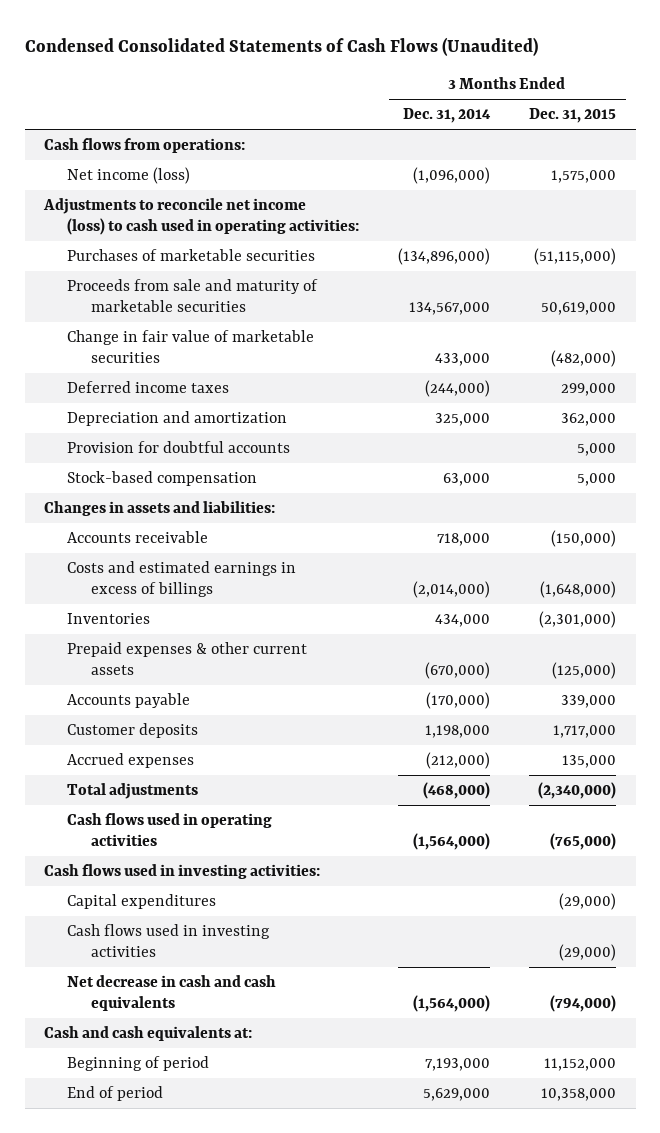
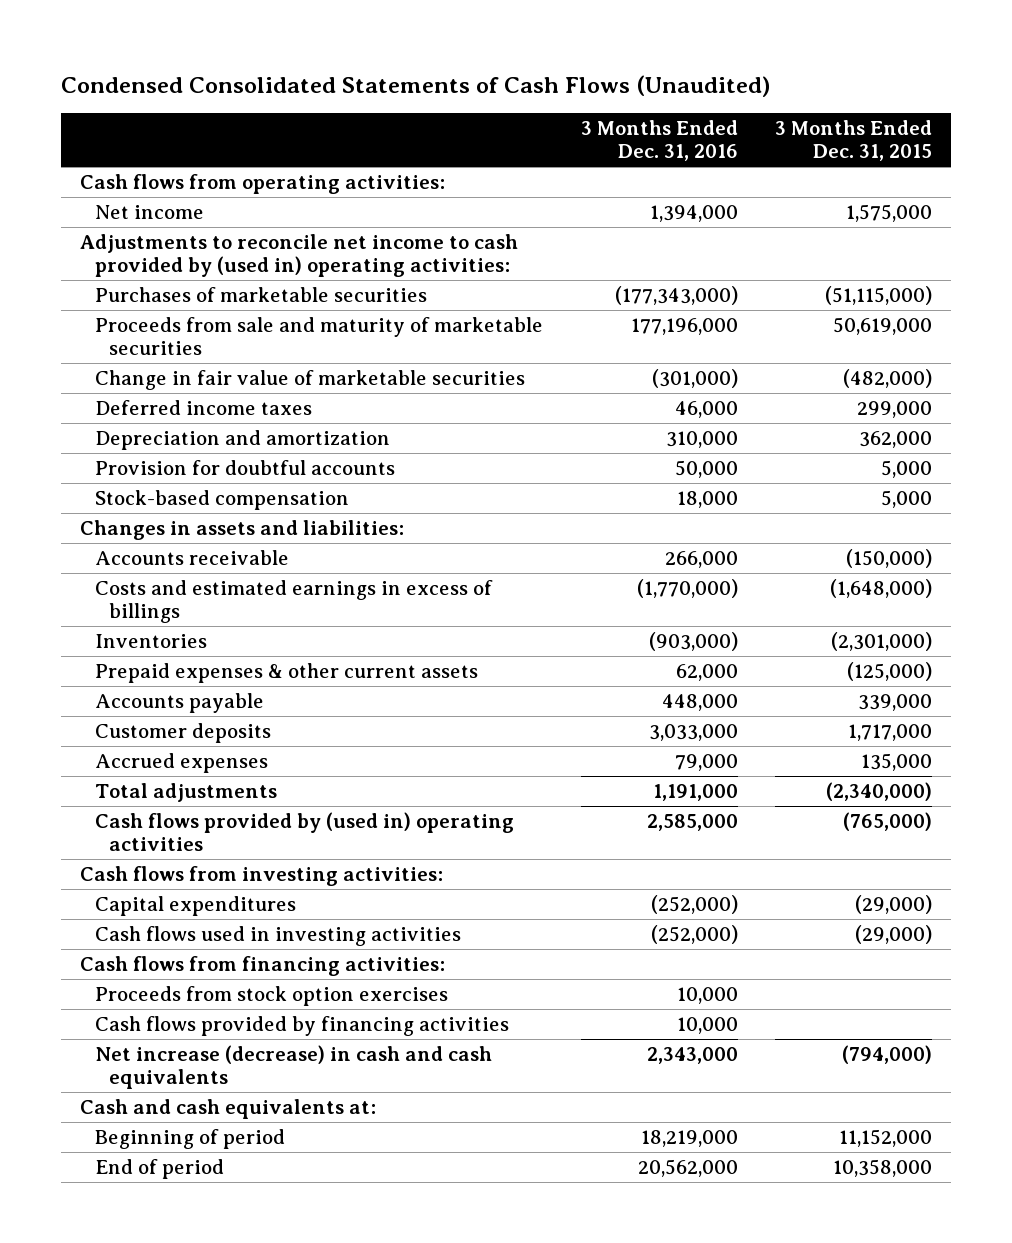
[403,108,492,124] Dec. 31, 2014 -> none
none -> [580,119,738,162] 3 Months Ended Dec. 31, 2016
[44,138,246,154] Cash flows from operations: -> [80,174,446,195] Cash flows from operating activities:
[67,167,191,185] Net income (loss) -> [94,205,204,220] Net income
[43,198,360,236] Adjustments to reconcile net income (loss) to cash used in operating activities: -> [80,234,519,278] Adjustments to reconcile net income to cash provided by (used in) operating activities:
[67,813,273,847] Cash flows used in operating activities -> [94,812,514,852] Cash flows provided by (used in) operating activities
[44,864,321,880] Cash flows used in investing activities: -> [80,866,444,887] Cash flows from investing activities:
none -> [80,956,446,977] Cash flows from financing activities:
none -> [94,986,448,1007] Proceeds from stock option exercises
none -> [94,1016,509,1037] Cash flows provided by financing activities
[67,975,277,1012] Net decrease in cash and cash equivalents -> [94,1045,492,1090] Net increase (decrease) in cash and cash equivalents

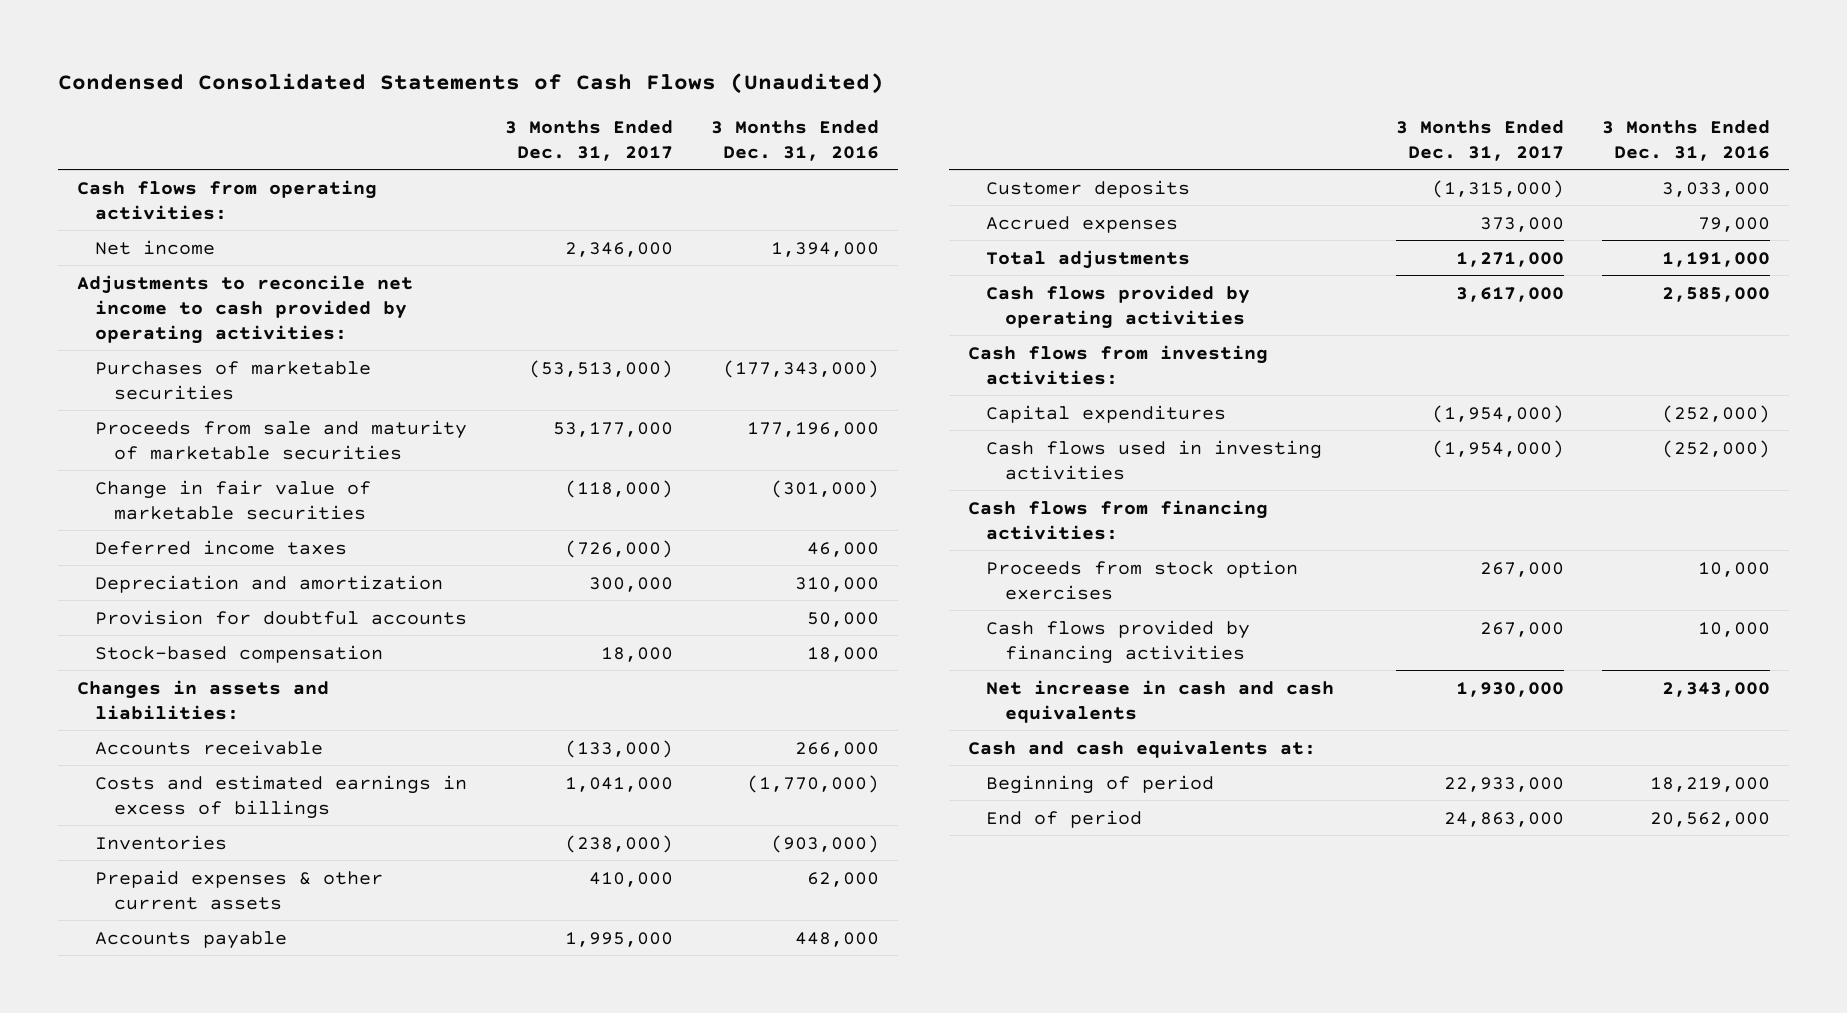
[775,119,933,162] 3 Months Ended Dec. 31, 2015 -> none
none -> [505,119,674,161] 3 Months Ended Dec. 31, 2017
[80,234,519,278] Adjustments to reconcile net income to cash provided by (used in) operating activities: -> [76,274,413,344] Adjustments to reconcile net income to cash provided by operating activities:
[94,812,514,852] Cash flows provided by (used in) operating activities -> [986,284,1251,329] Cash flows provided by operating activities
[94,1045,492,1090] Net increase (decrease) in cash and cash equivalents -> [986,679,1335,723] Net increase in cash and cash equivalents

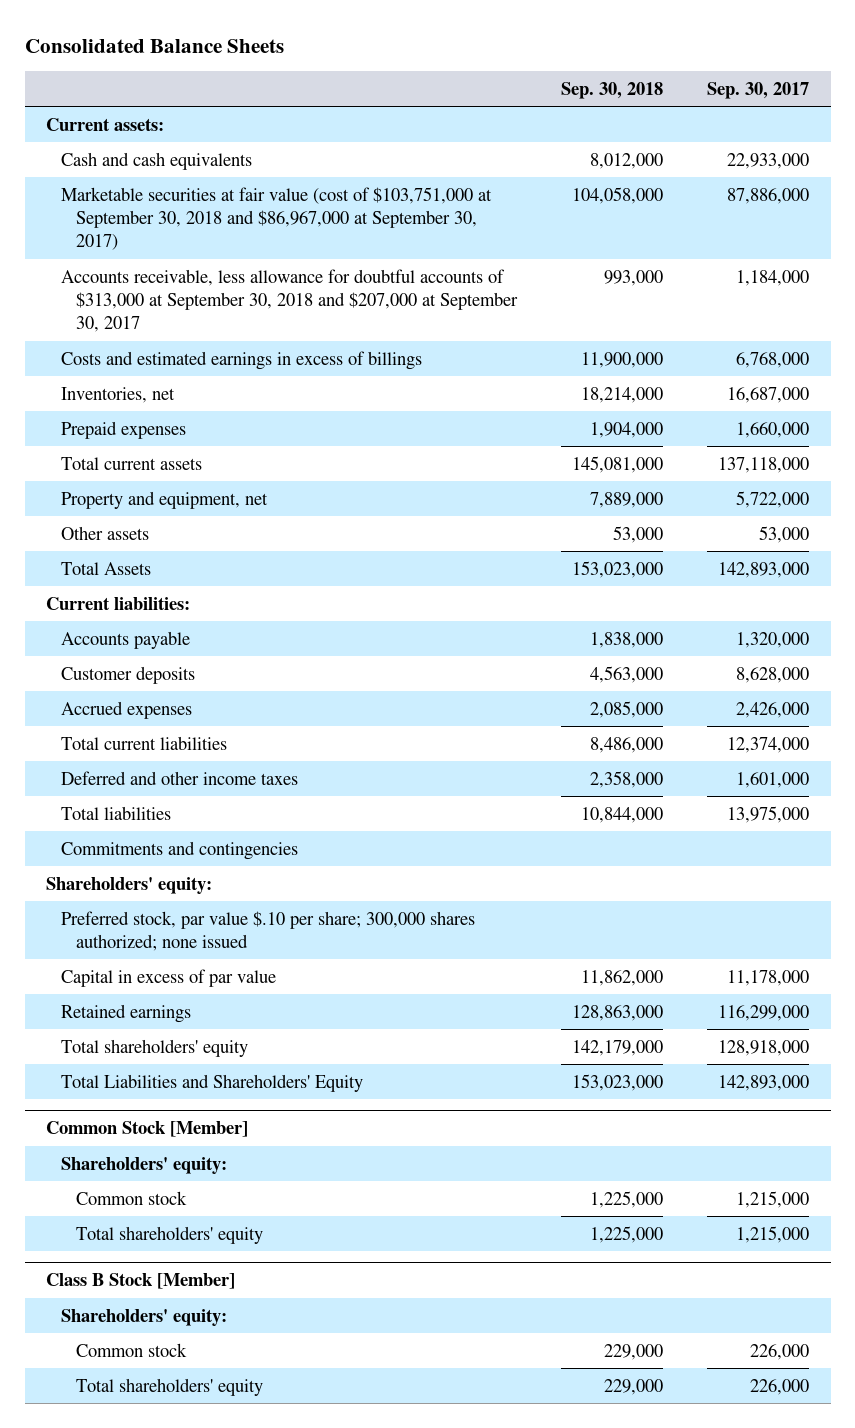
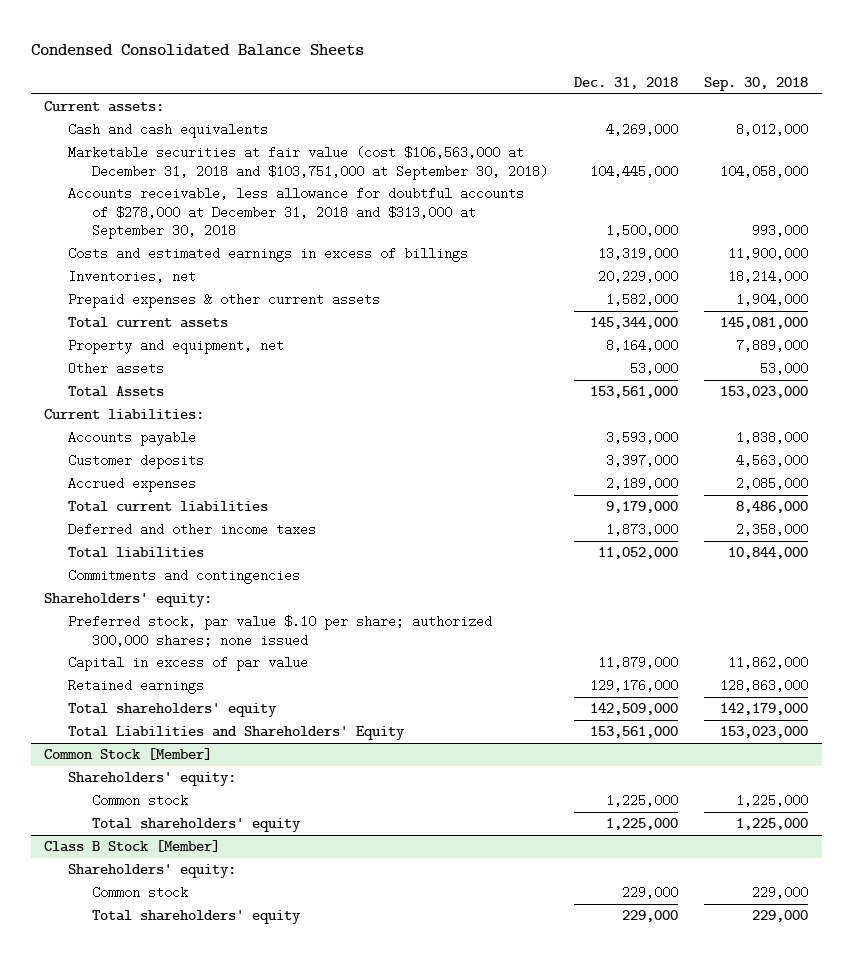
[24,39,284,54] Consolidated Balance Sheets -> [30,43,364,56] Condensed Consolidated Balance Sheets
[706,82,809,100] Sep. 30, 2017 -> none
none -> [574,76,679,89] Dec. 31, 2018
[61,186,493,251] Marketable securities at fair value (cost of $103,751,000 at September 30, 2018 and $86,967,000 at September 30, 2017) -> [67,146,549,180] Marketable securities at fair value (cost $106,563,000 at December 31, 2018 and $103,751,000 at September 30, 2018)
[61,268,518,333] Accounts receivable, less allowance for doubtful accounts of $313,000 at September 30, 2018 and $207,000 at September 30, 2017 -> [67,187,524,239] Accounts receivable, less allowance for doubtful accounts of $278,000 at December 31, 2018 and $313,000 at September 30, 2018
[61,420,187,439] Prepaid expenses -> [67,293,380,309] Prepaid expenses & other current assets
[61,910,476,951] Preferred stock, par value $.10 per share; 300,000 shares authorized; none issued -> [67,615,492,647] Preferred stock, par value $.10 per share; authorized 300,000 shares; none issued

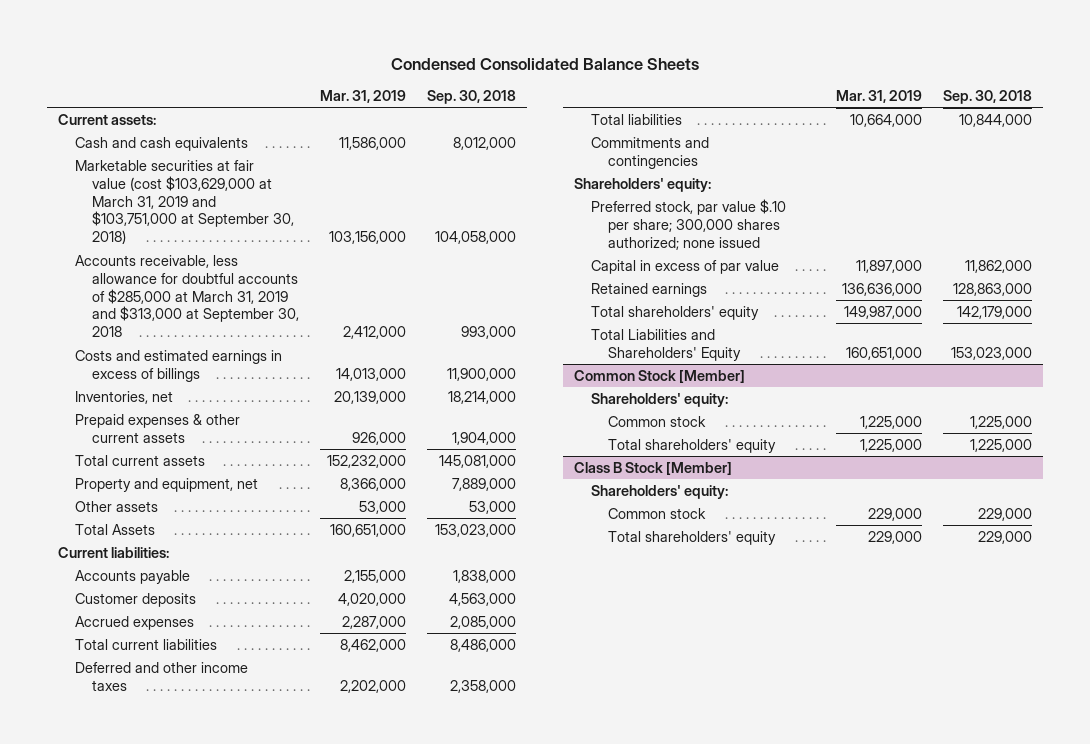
[574,76,679,89] Dec. 31, 2018 -> none
none -> [320,90,407,104] Mar. 31, 2019
[67,146,549,180] Marketable securities at fair value (cost $106,563,000 at December 31, 2018 and $103,751,000 at September 30, 2018) -> [75,159,295,245] Marketable securities at fair value (cost $103,629,000 at March 31, 2019 and $103,751,000 at September 30, 2018)
[67,187,524,239] Accounts receivable, less allowance for doubtful accounts of $278,000 at December 31, 2018 and $313,000 at September 30, 2018 -> [75,254,300,338] Accounts receivable, less allowance for doubtful accounts of $285,000 at March 31, 2019 and $313,000 at September 30, 2018
[67,615,492,647] Preferred stock, par value $.10 per share; authorized 300,000 shares; none issued -> [590,198,786,250] Preferred stock, par value $.10 per share; 300,000 shares authorized; none issued

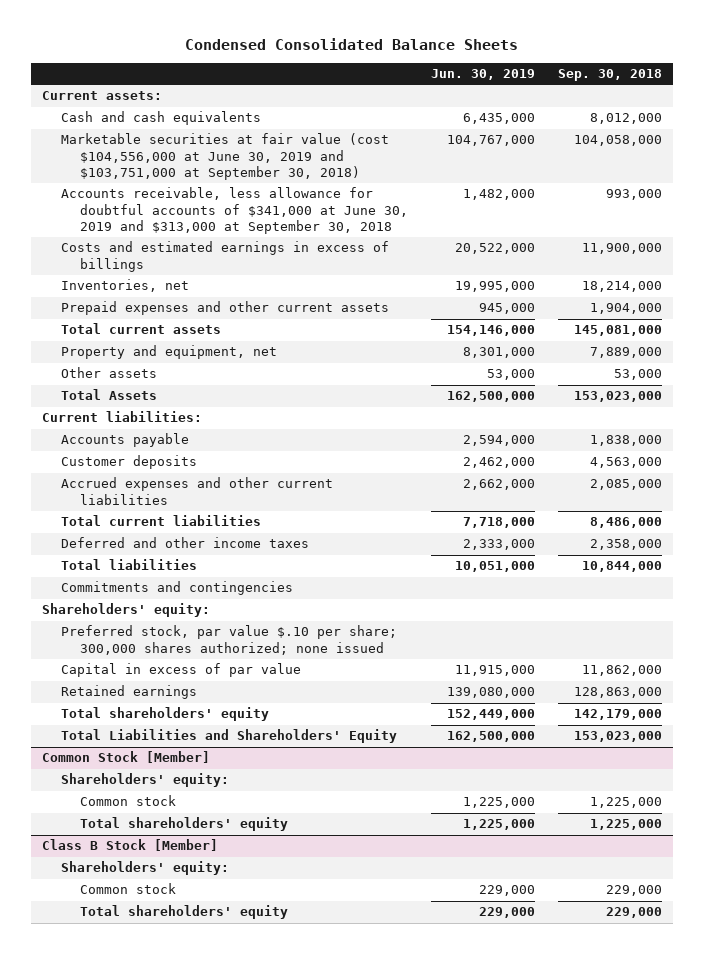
[320,90,407,104] Mar. 31, 2019 -> none
none -> [430,69,535,81] Jun. 30, 2019
[75,159,295,245] Marketable securities at fair value (cost $103,629,000 at March 31, 2019 and $103,751,000 at September 30, 2018) -> [60,133,389,180] Marketable securities at fair value (cost $104,556,000 at June 30, 2019 and $103,751,000 at September 30, 2018)
[75,254,300,338] Accounts receivable, less allowance for doubtful accounts of $285,000 at March 31, 2019 and $313,000 at September 30, 2018 -> [60,187,409,234] Accounts receivable, less allowance for doubtful accounts of $341,000 at June 30, 2019 and $313,000 at September 30, 2018
[75,413,241,443] Prepaid expenses & other current assets -> [60,301,389,316] Prepaid expenses and other current assets
[75,615,195,630] Accrued expenses -> [60,477,333,505] Accrued expenses and other current liabilities

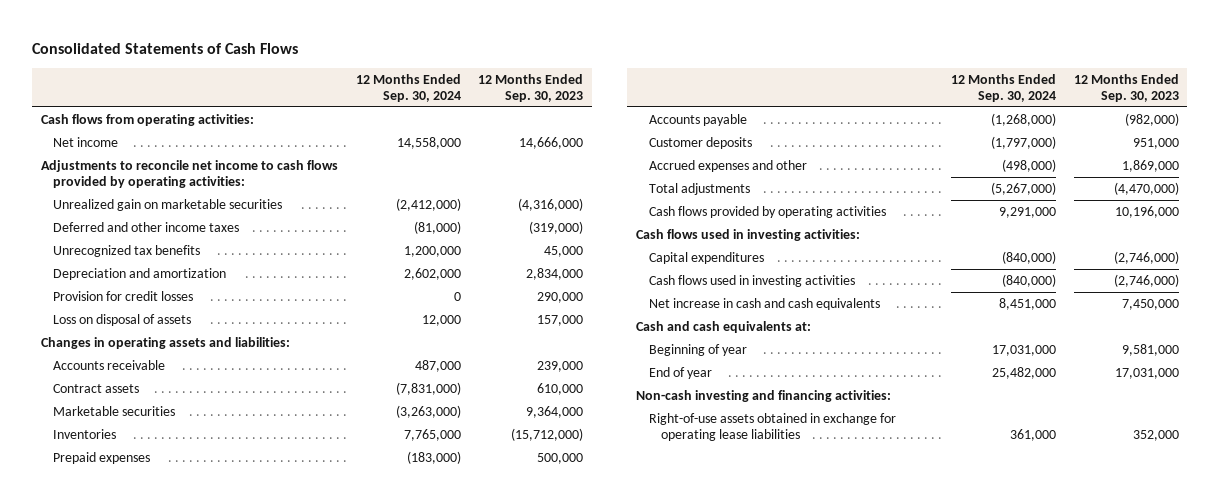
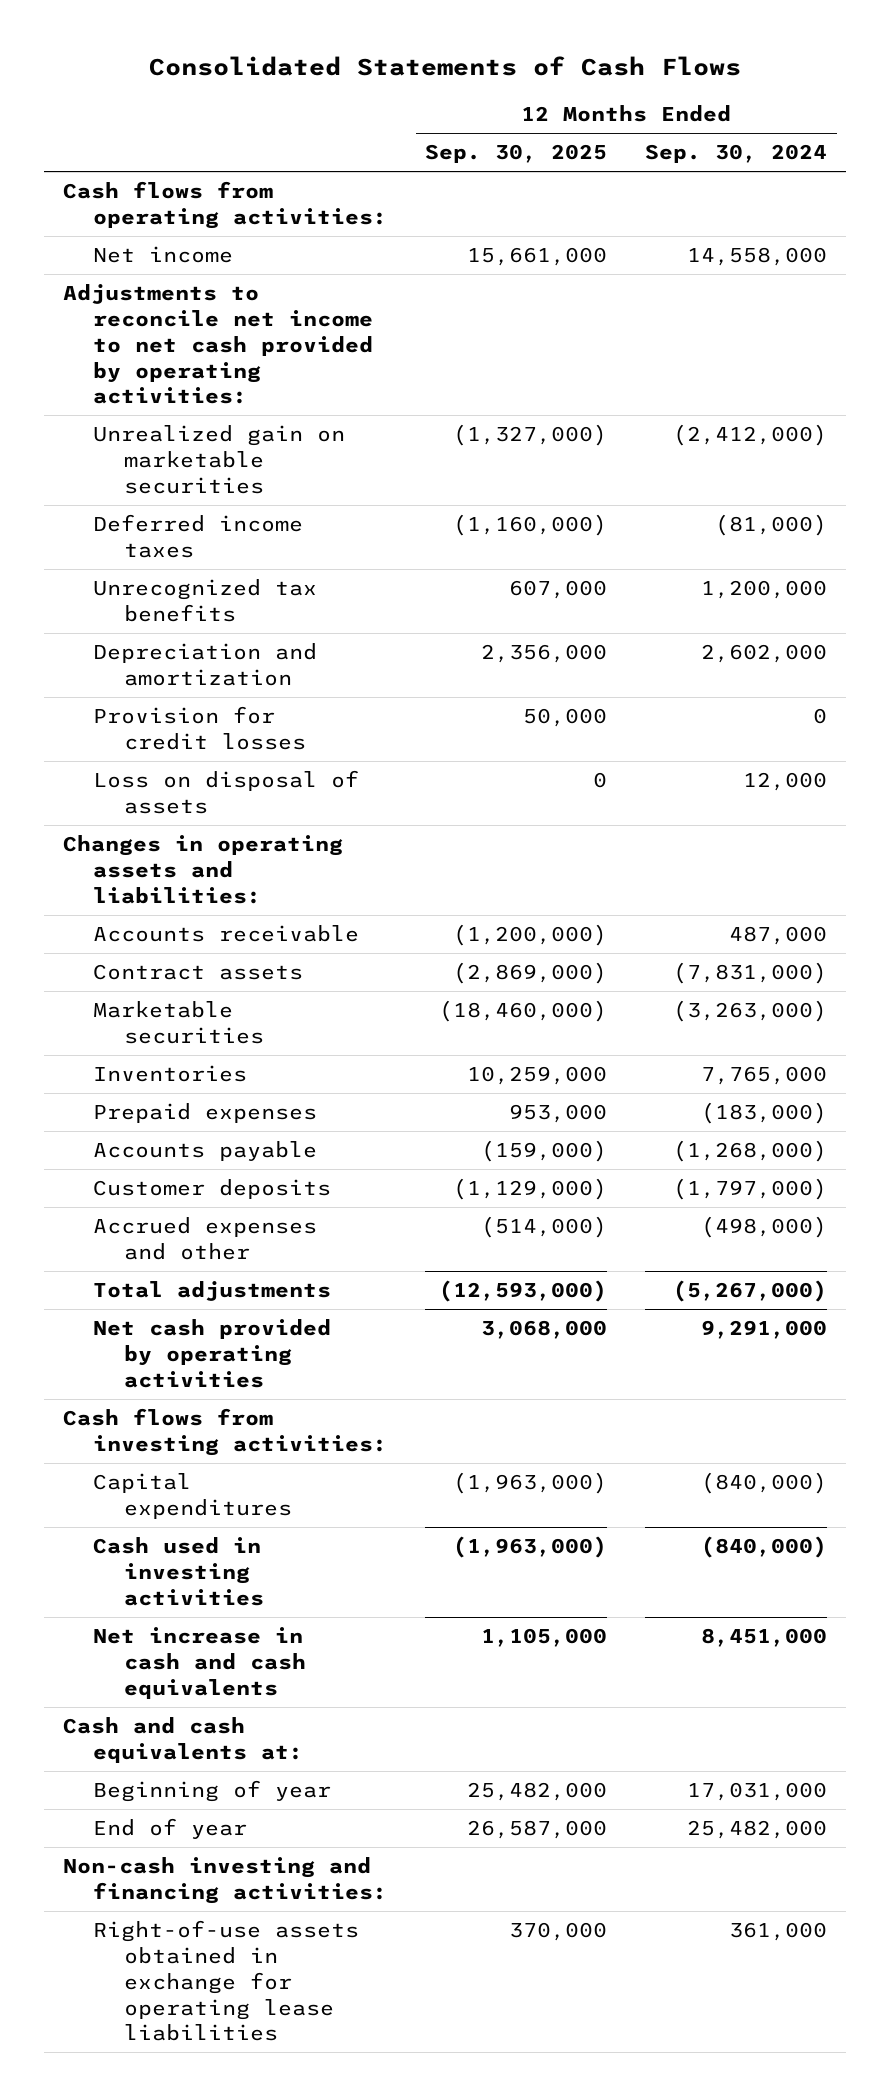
[478,73,584,103] 12 Months Ended Sep. 30, 2023 -> none
none -> [425,144,608,164] Sep. 30, 2025
[41,159,339,189] Adjustments to reconcile net income to cash flows provided by operating activities: -> [62,284,374,405] Adjustments to reconcile net income to net cash provided by operating activities:
[53,221,240,232] Deferred and other income taxes -> [93,514,304,558] Deferred income taxes
[648,205,886,218] Cash flows provided by operating activities -> [93,1319,332,1388] Net cash provided by operating activities
[636,228,861,241] Cash flows used in investing activities: -> [62,1408,388,1456] Cash flows from investing activities:
[648,274,855,287] Cash flows used in investing activities -> [93,1537,264,1606] Cash used in investing activities

